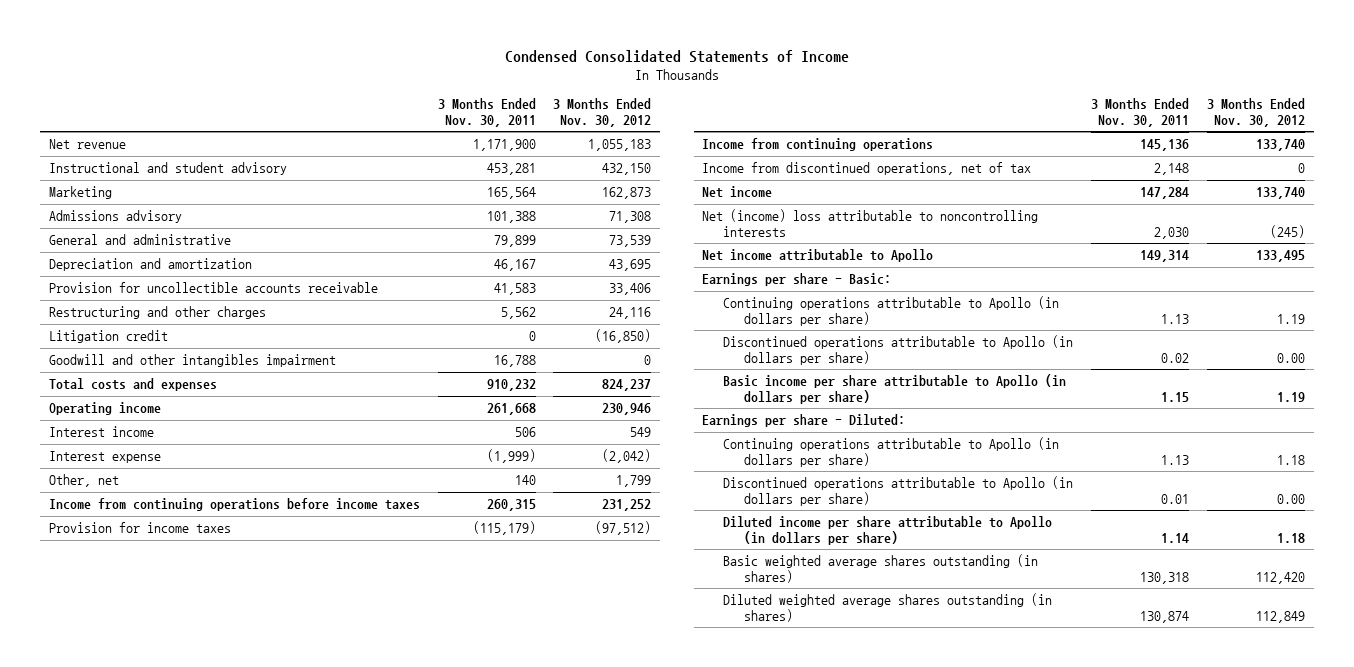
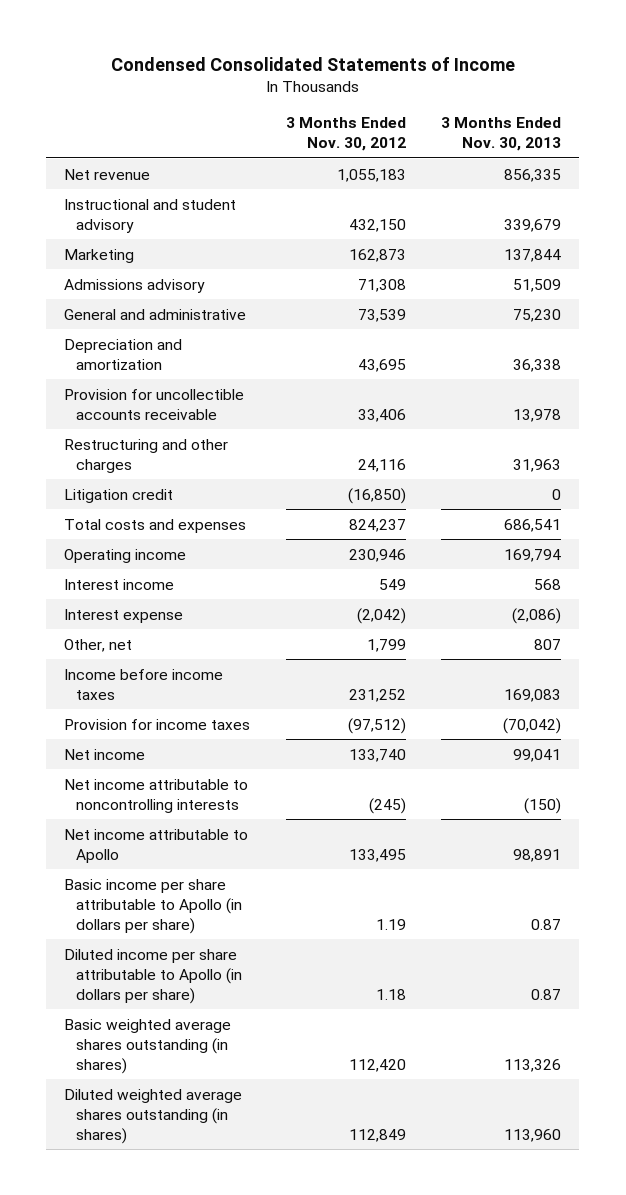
[437,98,536,127] 3 Months Ended Nov. 30, 2011 -> none
none -> [441,116,562,151] 3 Months Ended Nov. 30, 2013
[48,354,336,368] Goodwill and other intangibles impairment -> none
[48,498,420,512] Income from continuing operations before income taxes -> [64,668,224,700] Income before income taxes
[702,138,934,152] Income from continuing operations -> none
[702,162,1032,176] Income from discontinued operations, net of tax -> none
[702,209,1039,237] Net (income) loss attributable to noncontrolling interests -> [64,778,249,813] Net income attributable to noncontrolling interests
[702,273,892,287] Earnings per share - Basic: -> none
[723,296,1060,326] Continuing operations attributable to Apollo (in dollars per share) -> none
[723,335,1074,365] Discontinued operations attributable to Apollo (in dollars per share) -> none
[702,414,906,428] Earnings per share - Diluted: -> none
[723,437,1060,467] Continuing operations attributable to Apollo (in dollars per share) -> none
[723,476,1074,506] Discontinued operations attributable to Apollo (in dollars per share) -> none

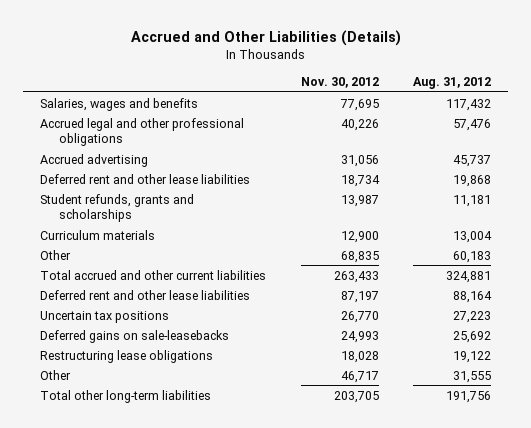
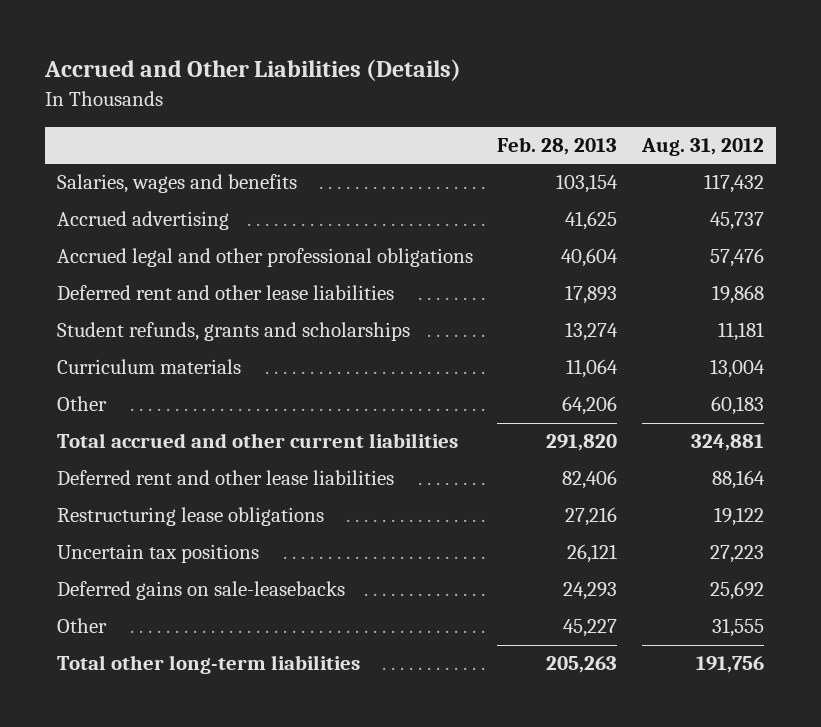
[300,77,379,89] Nov. 30, 2012 -> none
none -> [497,137,618,156] Feb. 28, 2013
[40,117,245,146] Accrued legal and other professional obligations -> [56,248,473,268] Accrued legal and other professional obligations
[40,349,214,363] Restructuring lease obligations -> [56,507,324,527] Restructuring lease obligations

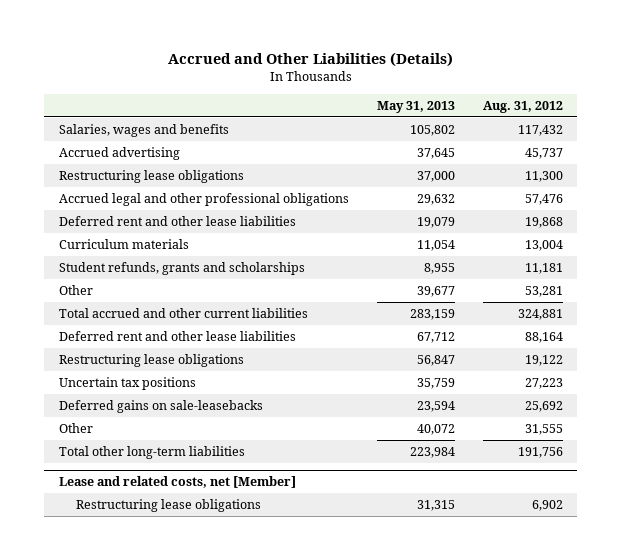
[497,137,618,156] Feb. 28, 2013 -> none
none -> [376,100,455,113] May 31, 2013
none -> [58,169,244,183] Restructuring lease obligations
[56,322,410,342] Student refunds, grants and scholarships -> [58,261,305,275] Student refunds, grants and scholarships
[711,396,765,416] 60,183 -> [525,285,564,297] 53,281
none -> [58,476,296,489] Lease and related costs, net [Member]
none -> [76,498,262,512] Restructuring lease obligations

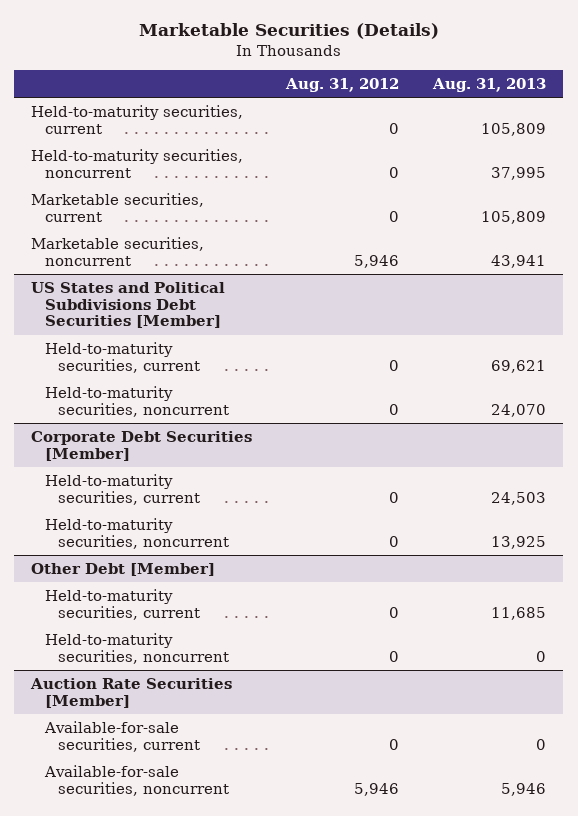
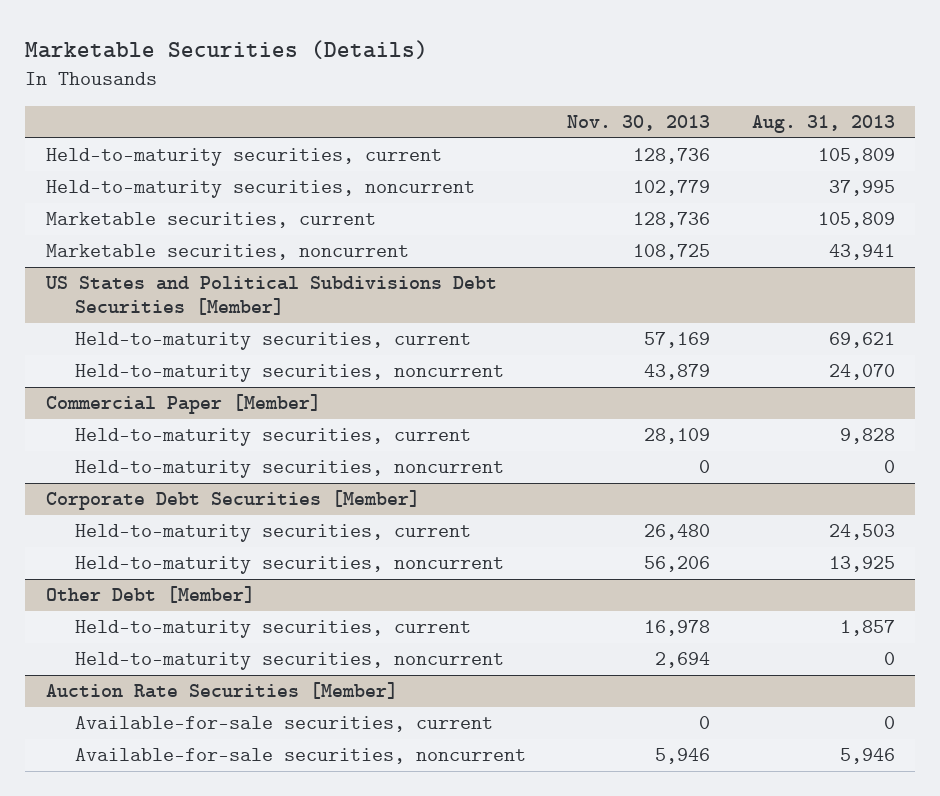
[285,77,400,92] Aug. 31, 2012 -> none
none -> [567,115,711,132] Nov. 30, 2013
none -> [45,394,321,415] Commercial Paper [Member]
none -> [74,428,471,447] Held-to-maturity securities, current
none -> [74,460,504,479] Held-to-maturity securities, noncurrent
[491,606,547,620] 11,685 -> [839,620,895,637] 1,857

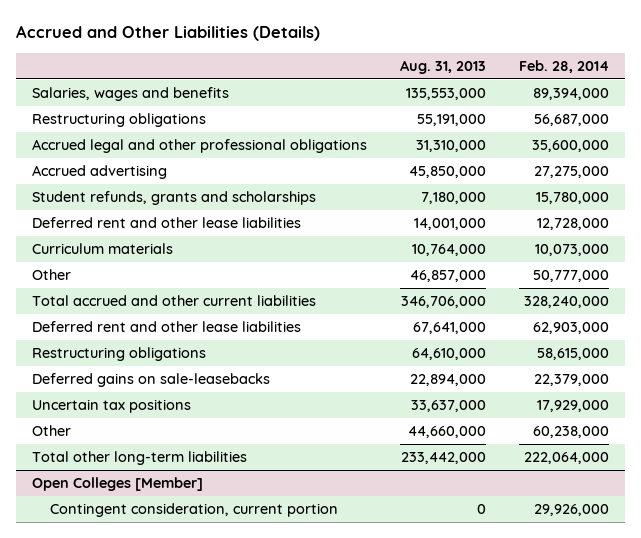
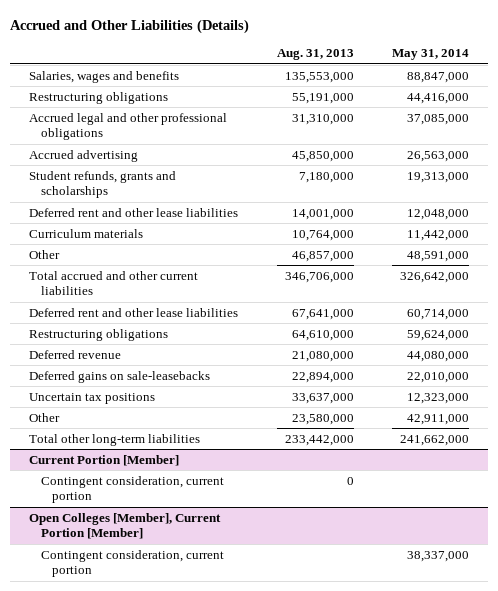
[518,59,609,73] Feb. 28, 2014 -> none
none -> [391,49,469,61] May 31, 2014
none -> [29,349,122,359] Deferred revenue
[407,426,486,439] 44,660,000 -> [291,413,354,425] 23,580,000
[32,477,204,492] Open Colleges [Member] -> none
none -> [29,454,180,466] Current Portion [Member]
none -> [29,512,222,540] Open Colleges [Member], Current Portion [Member]
none -> [40,549,224,578] Contingent consideration, current portion

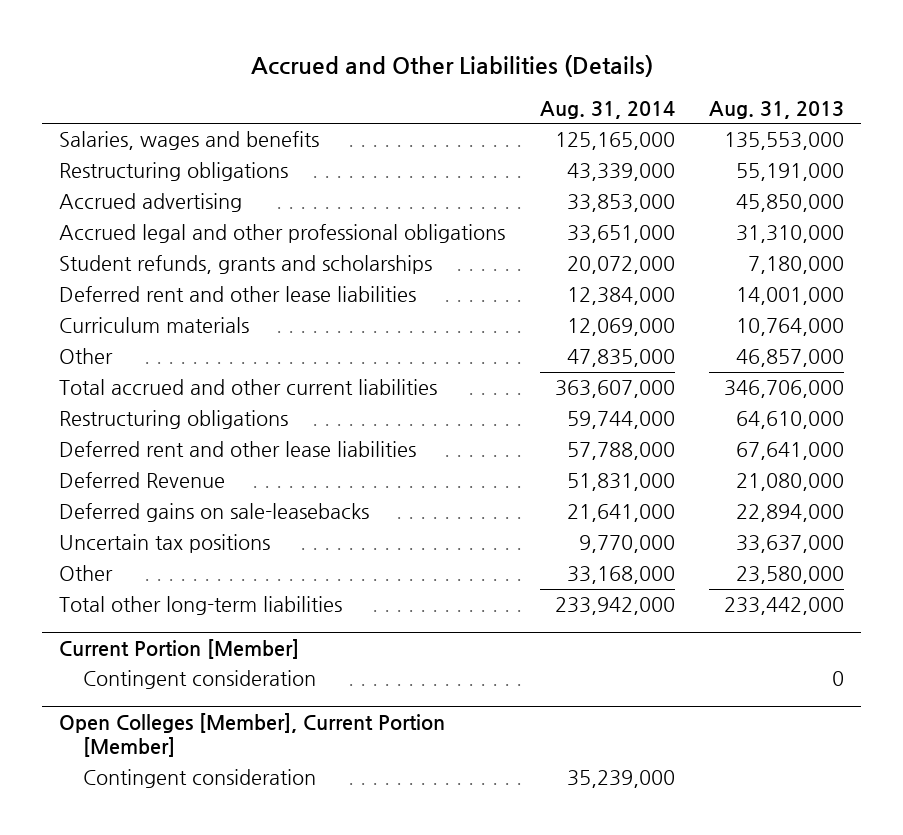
[391,49,469,61] May 31, 2014 -> none
none -> [539,100,675,119] Aug. 31, 2014
[29,112,228,141] Accrued legal and other professional obligations -> [59,224,506,244] Accrued legal and other professional obligations
[29,307,239,317] Deferred rent and other lease liabilities -> [59,441,417,458] Deferred rent and other lease liabilities
[29,349,122,359] Deferred revenue -> [59,472,226,489] Deferred Revenue
[40,475,224,504] Contingent consideration, current portion -> [82,670,316,690] Contingent consideration
[40,549,224,578] Contingent consideration, current portion -> [82,769,316,789] Contingent consideration

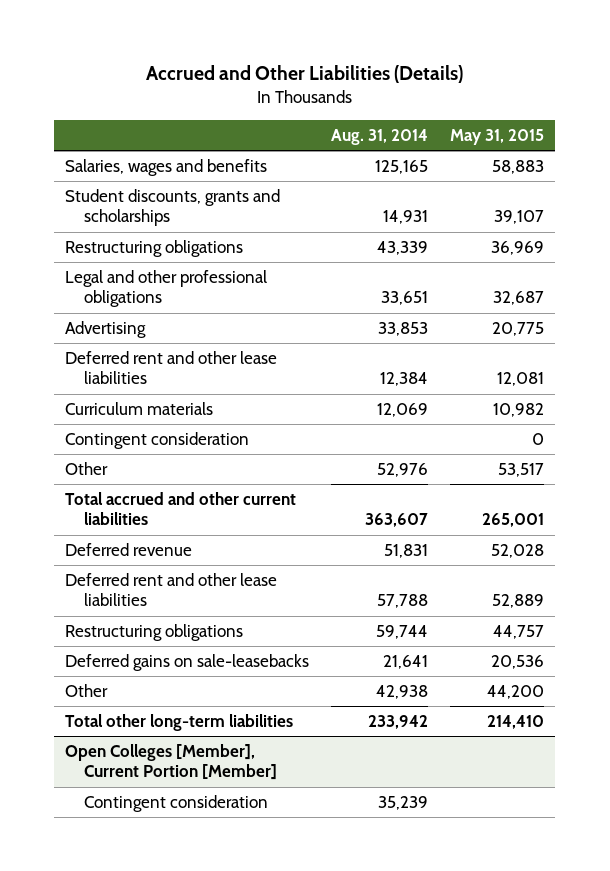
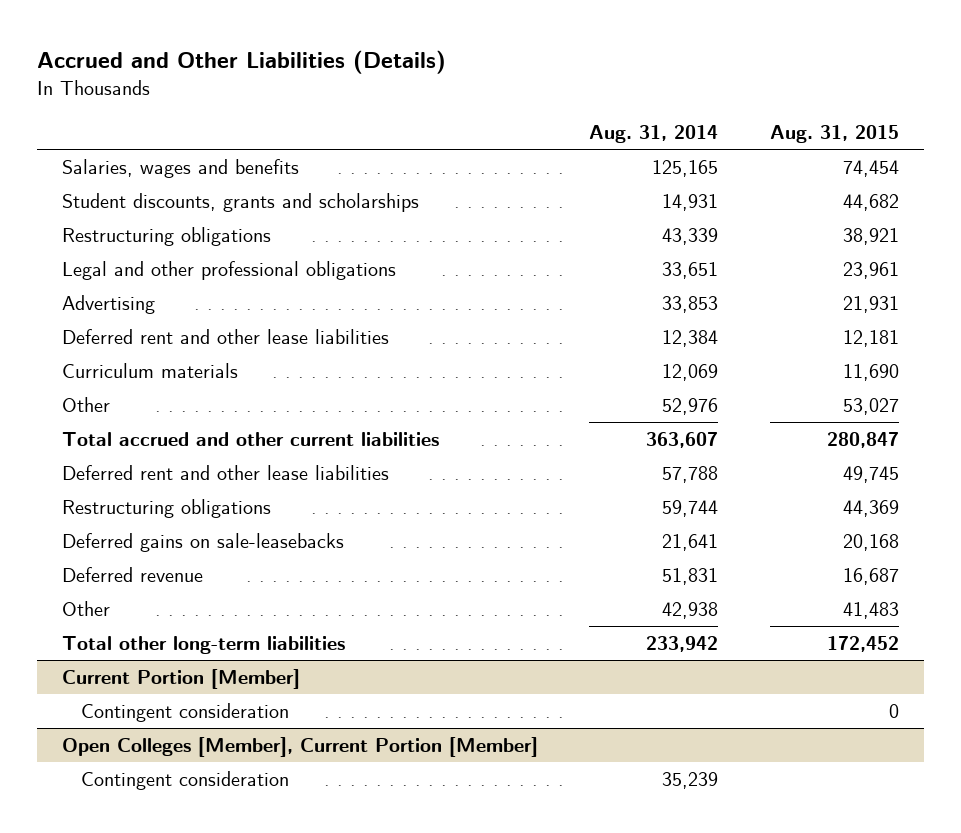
[450,128,545,145] May 31, 2015 -> none
none -> [769,124,899,143] Aug. 31, 2015
[65,431,250,449] Contingent consideration -> none
[65,542,193,556] Deferred revenue -> [62,567,204,583] Deferred revenue
none -> [62,669,301,690] Current Portion [Member]
none -> [81,703,290,723] Contingent consideration

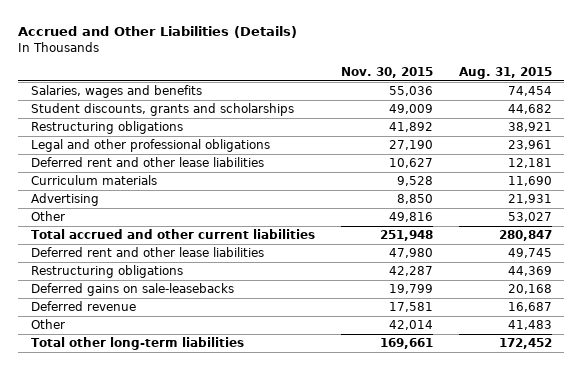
[589,124,719,143] Aug. 31, 2014 -> none
none -> [340,67,433,79] Nov. 30, 2015
[62,295,156,315] Advertising -> [31,192,100,206] Advertising
[62,669,301,690] Current Portion [Member] -> none
[81,703,290,723] Contingent consideration -> none
[62,737,539,758] Open Colleges [Member], Current Portion [Member] -> none
[81,771,290,791] Contingent consideration -> none

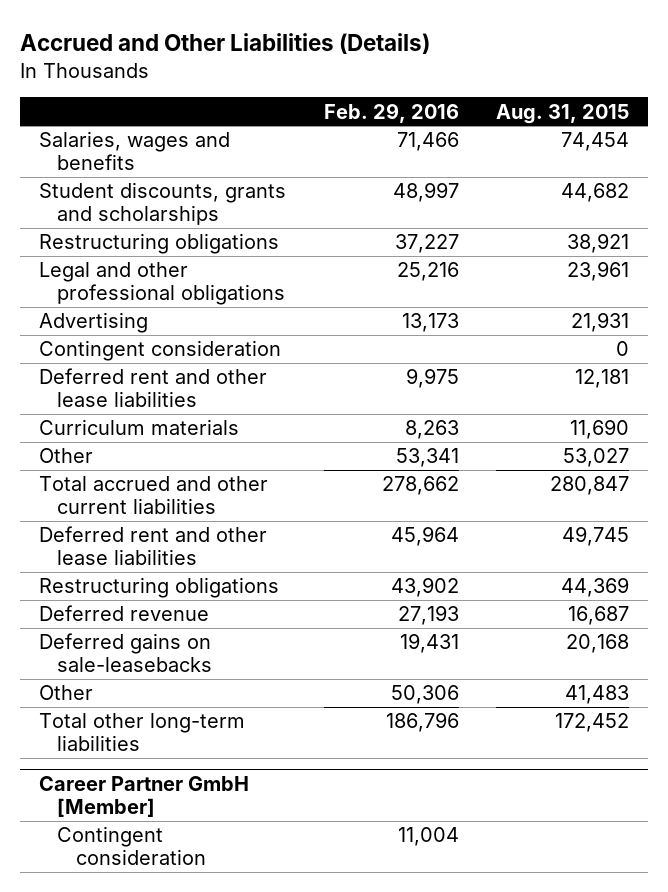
[340,67,433,79] Nov. 30, 2015 -> none
none -> [323,102,459,123] Feb. 29, 2016
[31,192,100,206] Advertising -> [39,312,149,334] Advertising
none -> [39,340,282,362] Contingent consideration
[31,282,235,296] Deferred gains on sale-leasebacks -> [39,633,213,673] Deferred gains on sale-leasebacks
none -> [39,775,250,817] Career Partner GmbH [Member]
none -> [57,826,206,866] Contingent consideration

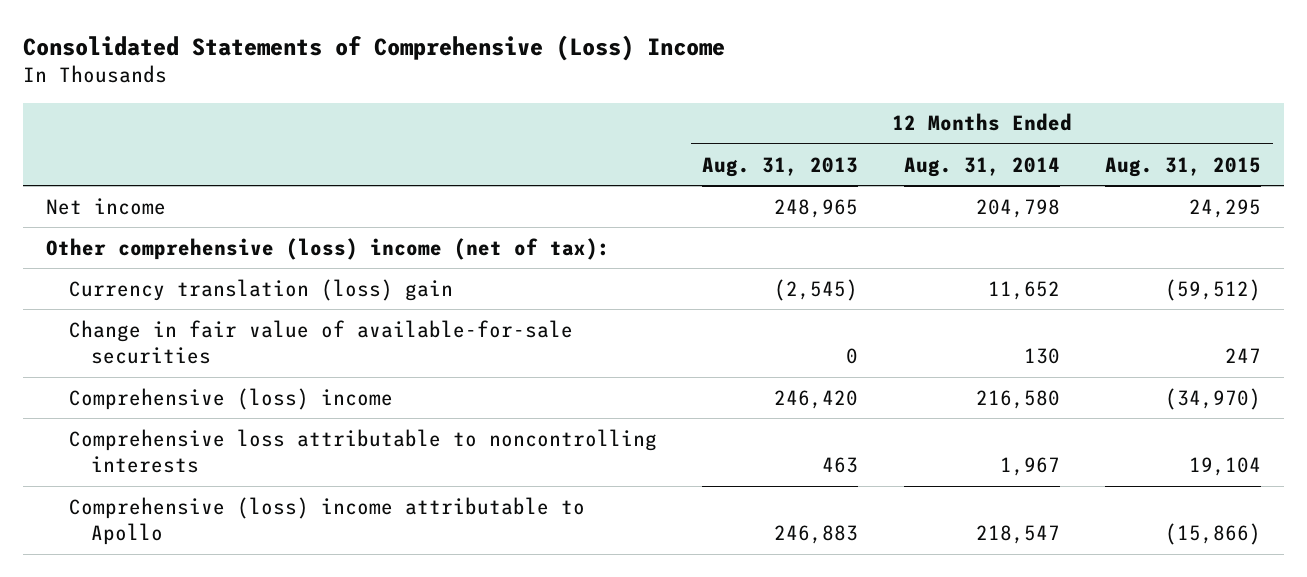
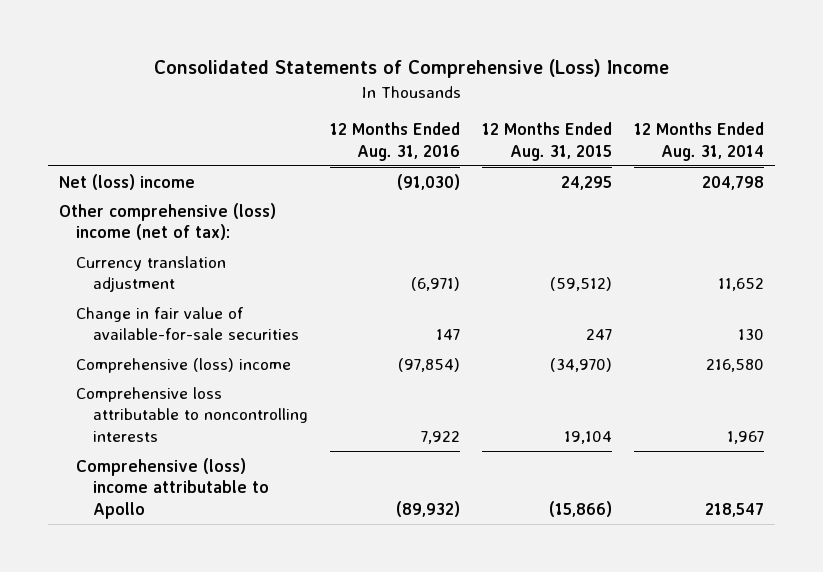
[702,156,859,177] Aug. 31, 2013 -> none
none -> [329,122,460,162] 12 Months Ended Aug. 31, 2016
[46,197,167,215] Net income -> [58,173,195,190] Net (loss) income
[68,278,453,301] Currency translation (loss) gain -> [75,255,226,293] Currency translation adjustment

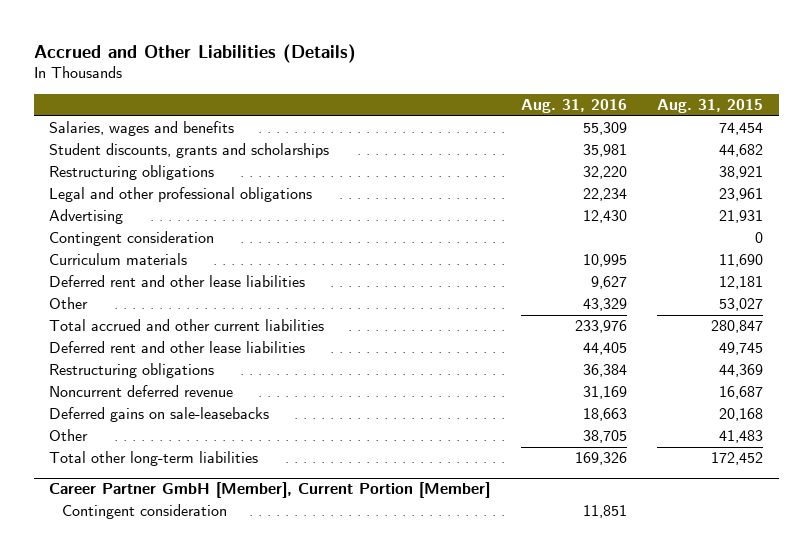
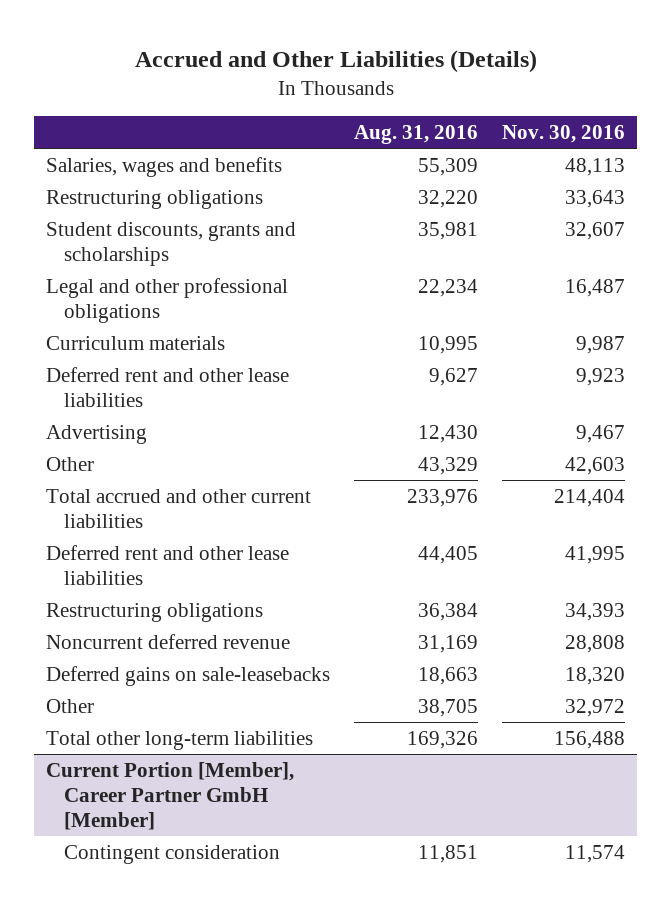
[657,99,764,114] Aug. 31, 2015 -> none
none -> [502,125,626,144] Nov. 30, 2016
[48,143,329,159] Student discounts, grants and scholarships -> [46,221,297,266] Student discounts, grants and scholarships
[48,231,214,247] Contingent consideration -> none
[48,209,123,225] Advertising -> [46,424,148,444] Advertising
[48,482,490,499] Career Partner GmbH [Member], Current Portion [Member] -> [46,761,295,831] Current Portion [Member], Career Partner GmbH [Member]

